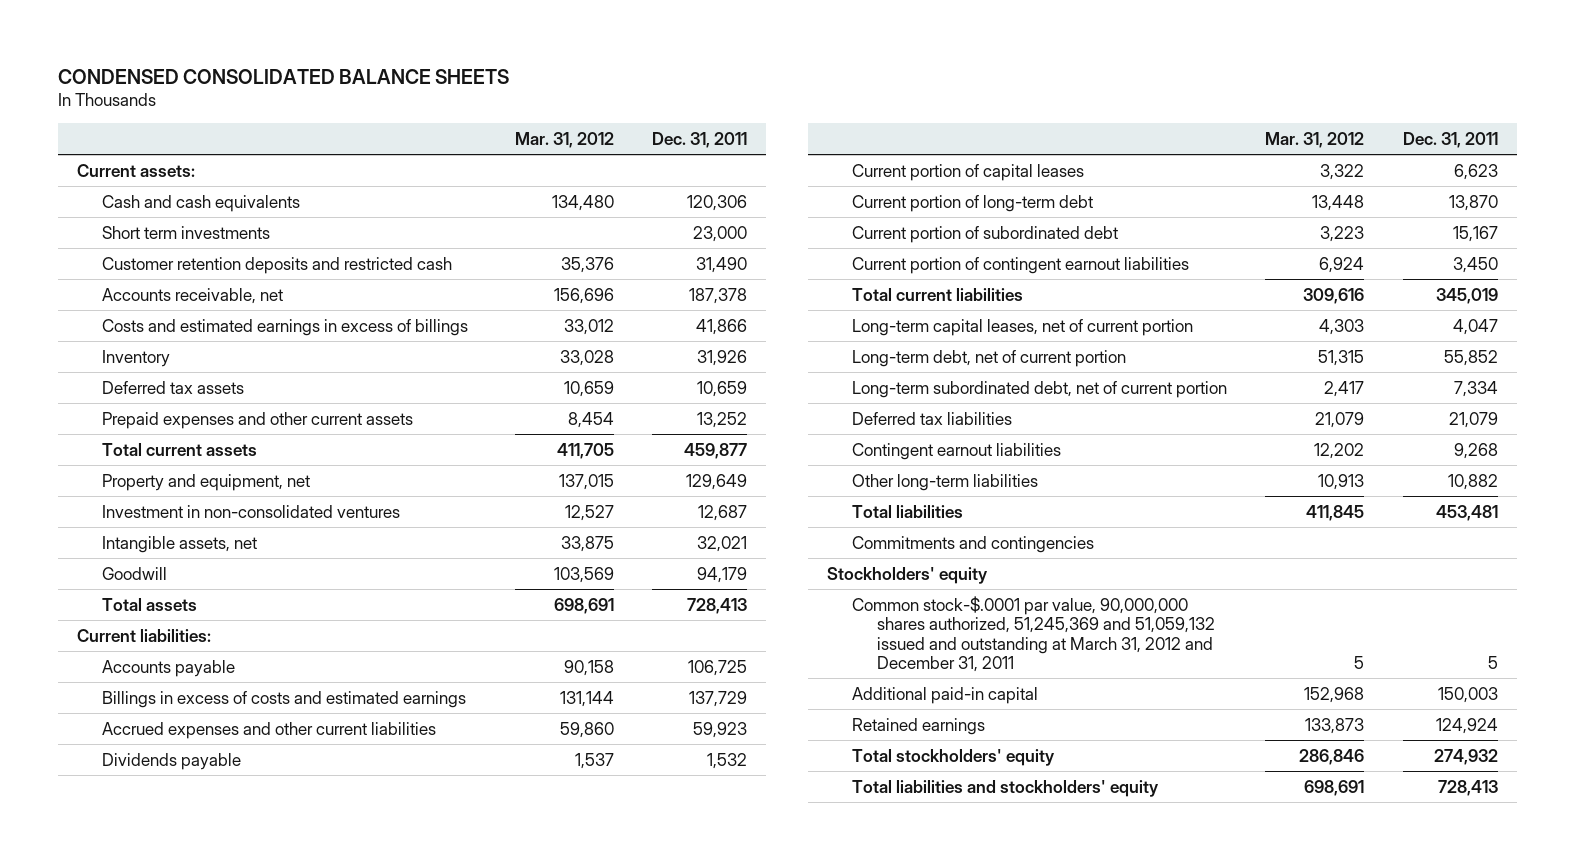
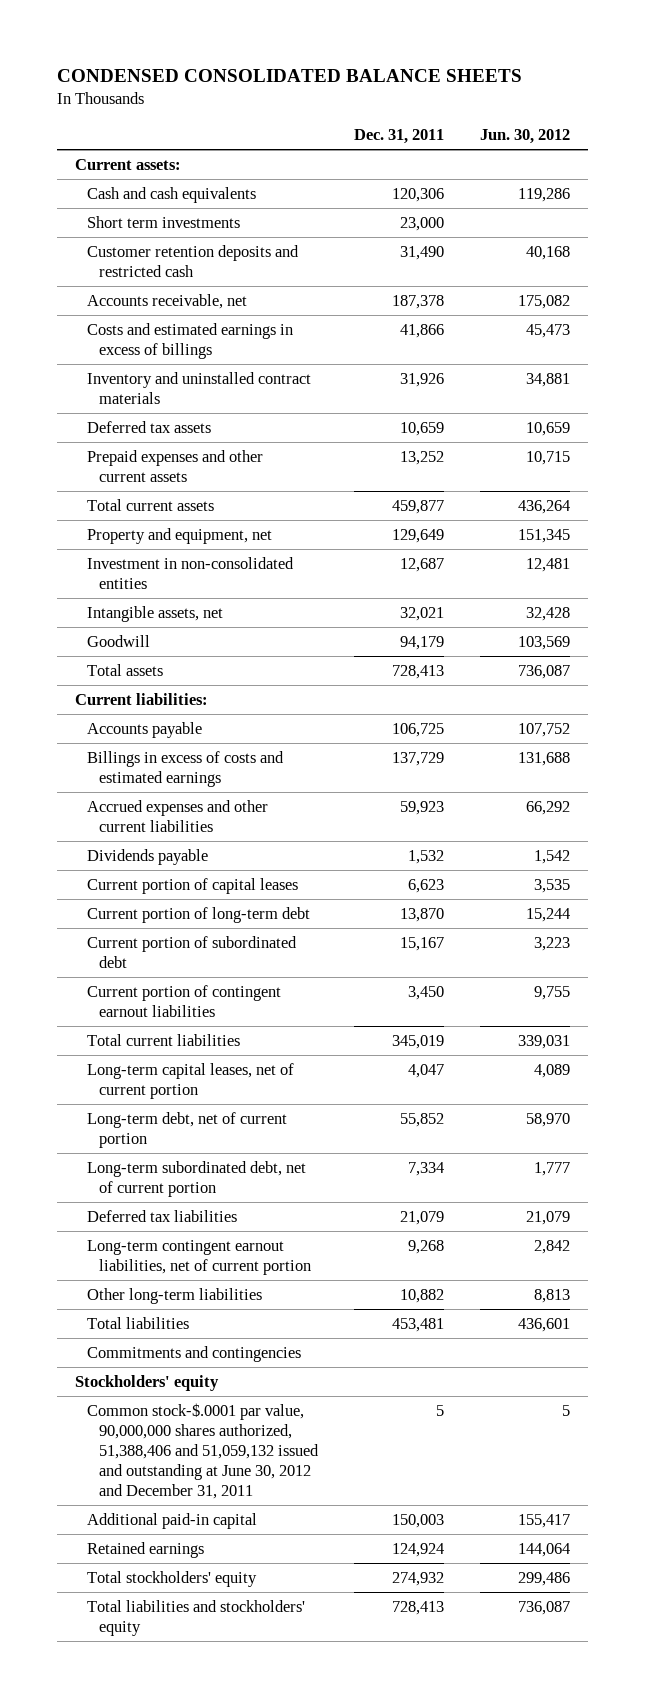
[514,131,614,148] Mar. 31, 2012 -> none
none -> [480,129,571,145] Jun. 30, 2012
[101,349,170,367] Inventory -> [86,371,311,404] Inventory and uninstalled contract materials
[101,504,400,518] Investment in non-consolidated ventures -> [86,556,294,589] Investment in non-consolidated entities
[852,442,1062,460] Contingent earnout liabilities -> [86,1239,311,1275] Long-term contingent earnout liabilities, net of current portion
[852,595,1216,672] Common stock-$.0001 par value, 90,000,000 shares authorized, 51,245,369 and 51,059,132 issued and outstanding at March 31, 2012 and December 31, 2011 -> [86,1402,319,1500] Common stock-$.0001 par value, 90,000,000 shares authorized, 51,388,406 and 51,059,132 issued and outstanding at June 30, 2012 and December 31, 2011

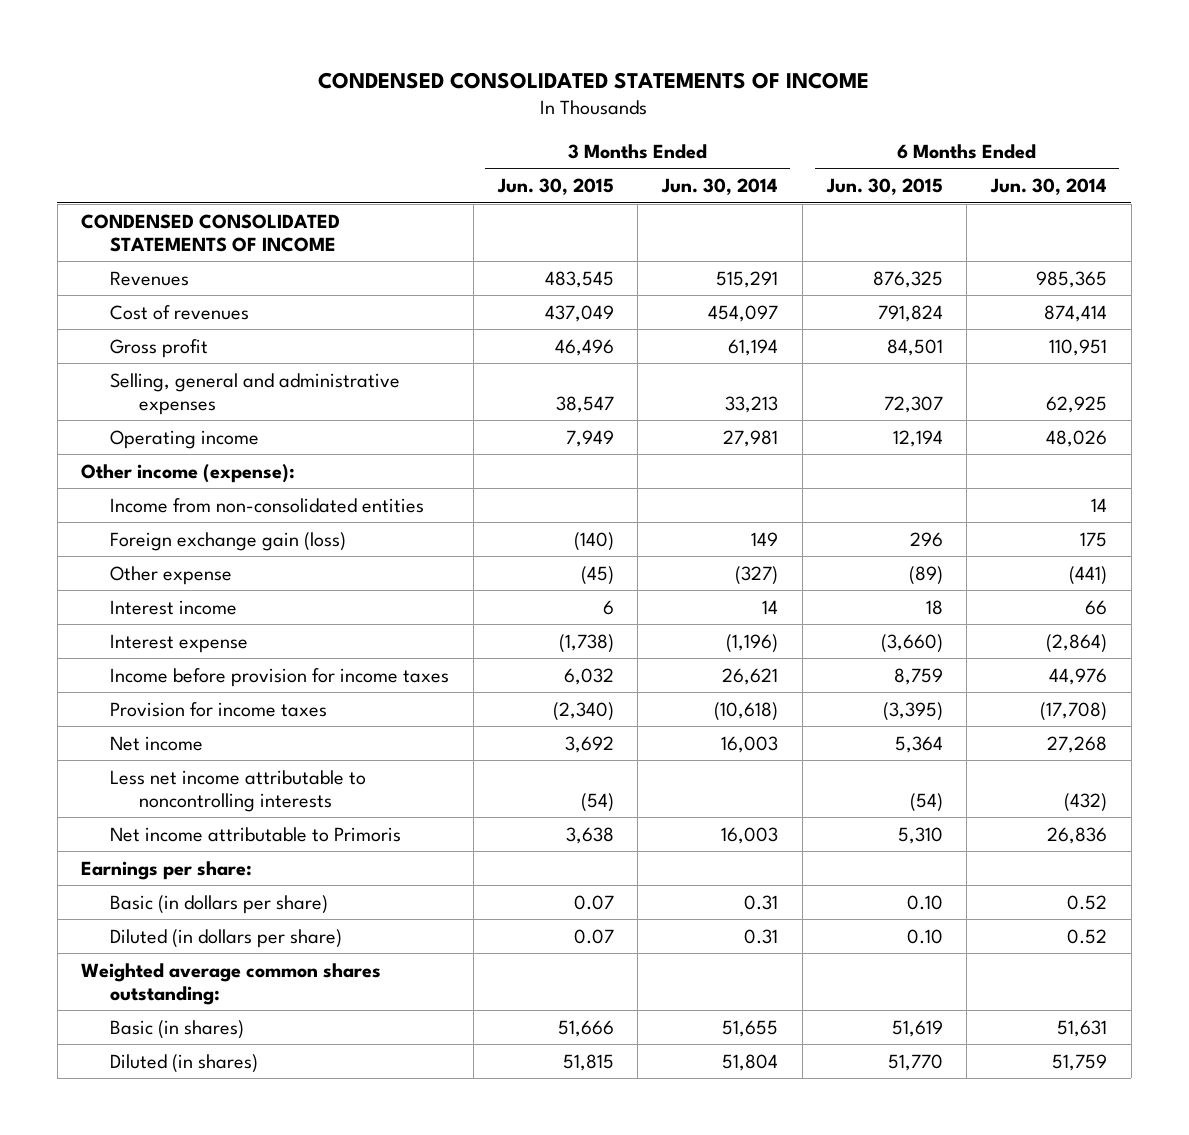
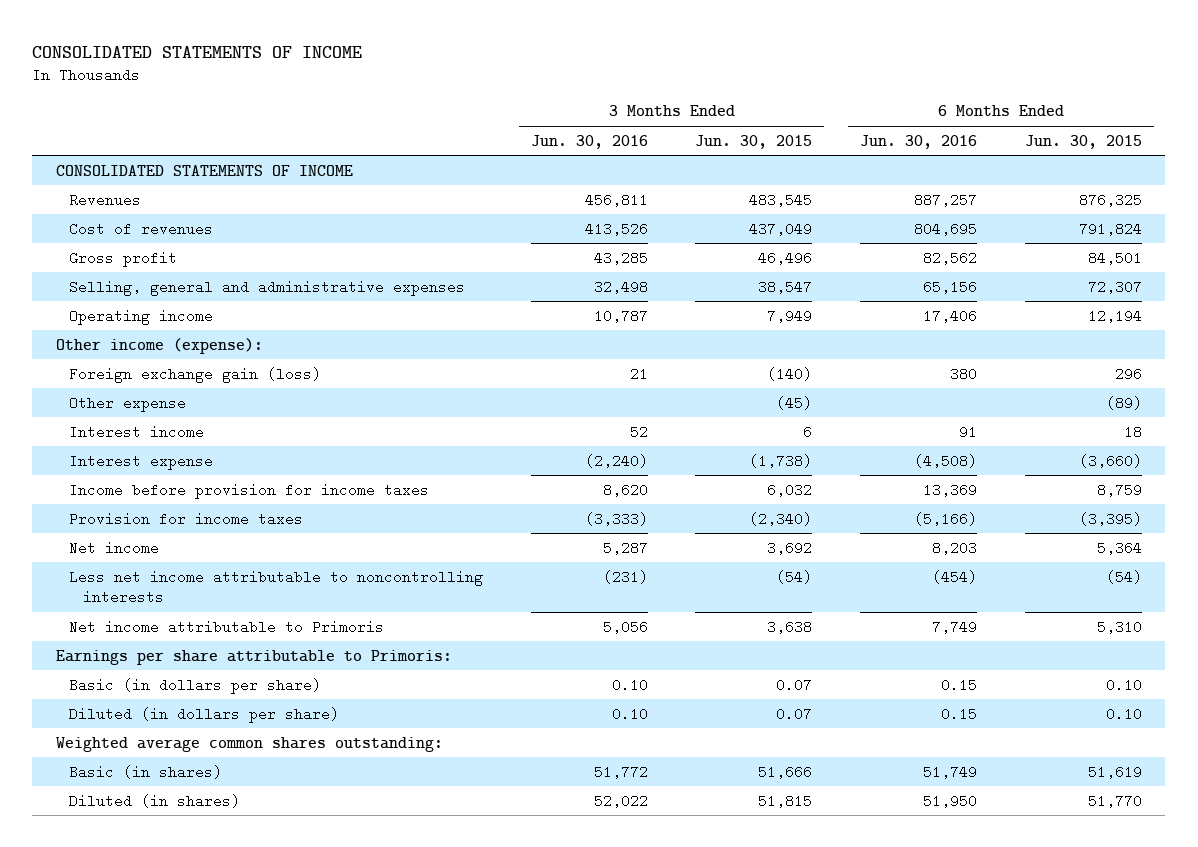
[318,71,870,89] CONDENSED CONSOLIDATED STATEMENTS OF INCOME -> [32,45,363,58] CONSOLIDATED STATEMENTS OF INCOME
[661,178,779,196] Jun. 30, 2014 -> none
[990,178,1108,196] Jun. 30, 2014 -> none
none -> [530,134,648,149] Jun. 30, 2016
none -> [860,134,978,149] Jun. 30, 2016
[81,213,341,252] CONDENSED CONSOLIDATED STATEMENTS OF INCOME -> [55,164,353,176] CONSOLIDATED STATEMENTS OF INCOME
[109,497,424,513] Income from non-consolidated entities -> none
[81,860,253,880] Earnings per share: -> [55,649,452,665] Earnings per share attributable to Primoris:

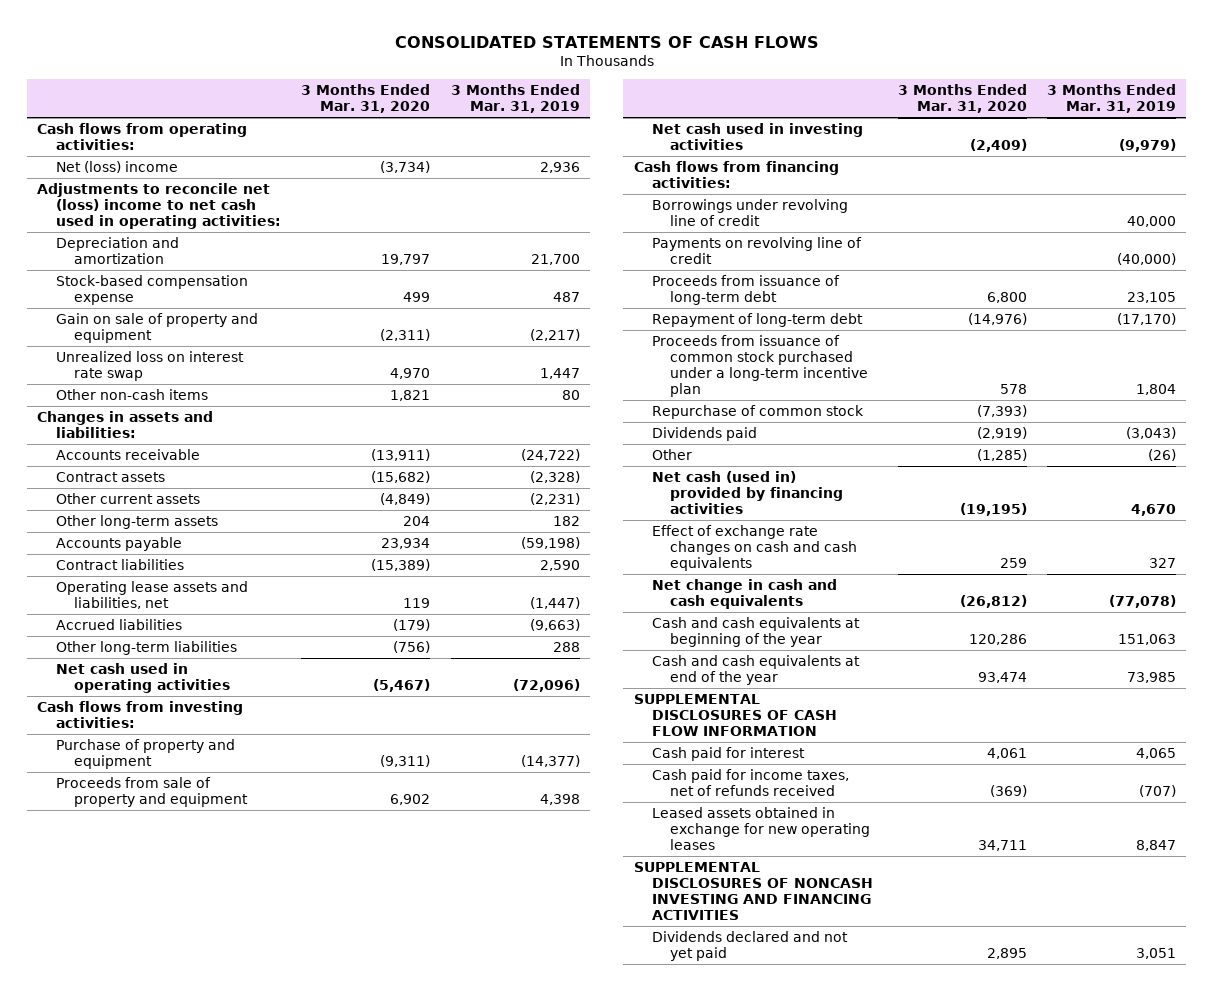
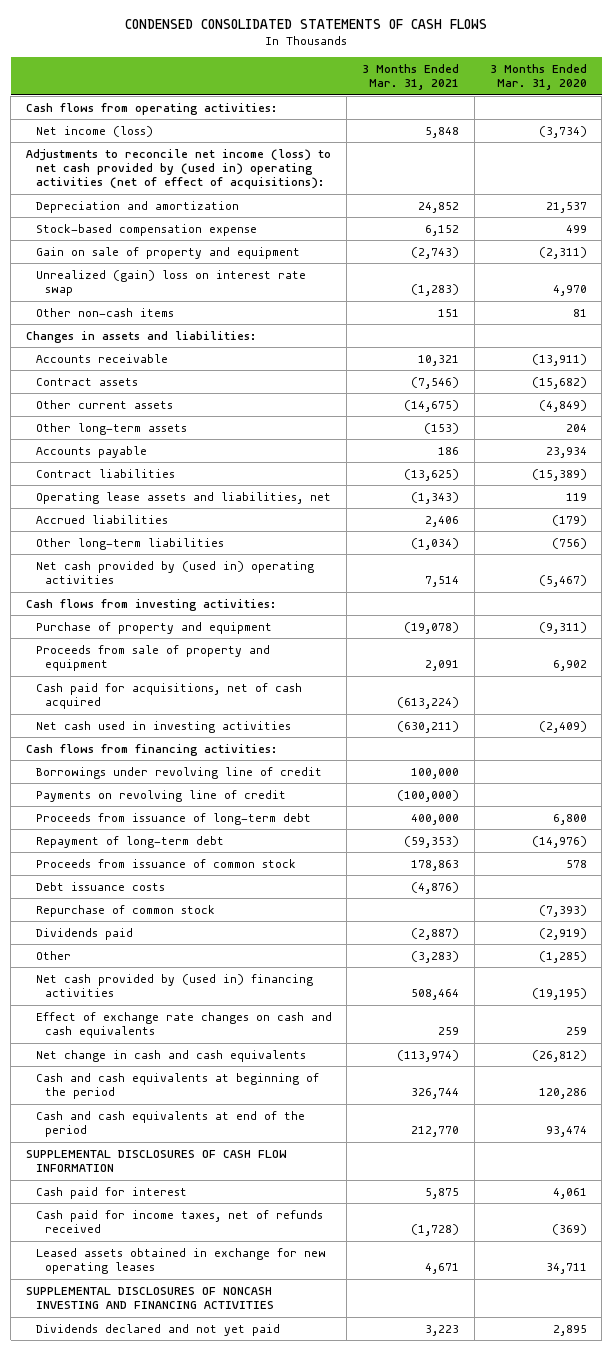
[394,35,819,48] CONSOLIDATED STATEMENTS OF CASH FLOWS -> [125,19,488,30] CONDENSED CONSOLIDATED STATEMENTS OF CASH FLOWS
[450,84,580,114] 3 Months Ended Mar. 31, 2019 -> none
none -> [362,63,460,91] 3 Months Ended Mar. 31, 2021
[55,160,178,173] Net (loss) income -> [35,125,153,137] Net income (loss)
[37,182,281,229] Adjustments to reconcile net (loss) income to net cash used in operating activities: -> [25,148,331,190] Adjustments to reconcile net income (loss) to net cash provided by (used in) operating activities (net of effect of acquisitions):
[381,253,431,265] 19,797 -> [545,201,587,213] 21,537
[55,350,244,381] Unrealized loss on interest rate swap -> [35,269,306,296] Unrealized (gain) loss on interest rate swap
[390,389,431,401] 1,821 -> [572,308,587,317] 81
[55,662,230,693] Net cash used in operating activities -> [35,560,314,584] Net cash provided by (used in) operating activities
none -> [35,682,302,709] Cash paid for acquisitions, net of cash acquired
[652,334,869,397] Proceeds from issuance of common stock purchased under a long-term incentive plan -> [35,858,296,868] Proceeds from issuance of common stock
none -> [35,881,165,891] Debt issuance costs
[652,470,844,514] Net cash (used in) provided by financing activities -> [35,973,313,997] Net cash provided by (used in) financing activities
[652,616,861,647] Cash and cash equivalents at beginning of the year -> [35,1072,319,1099] Cash and cash equivalents at beginning of the period
[652,654,861,685] Cash and cash equivalents at end of the year -> [35,1110,305,1137] Cash and cash equivalents at end of the period

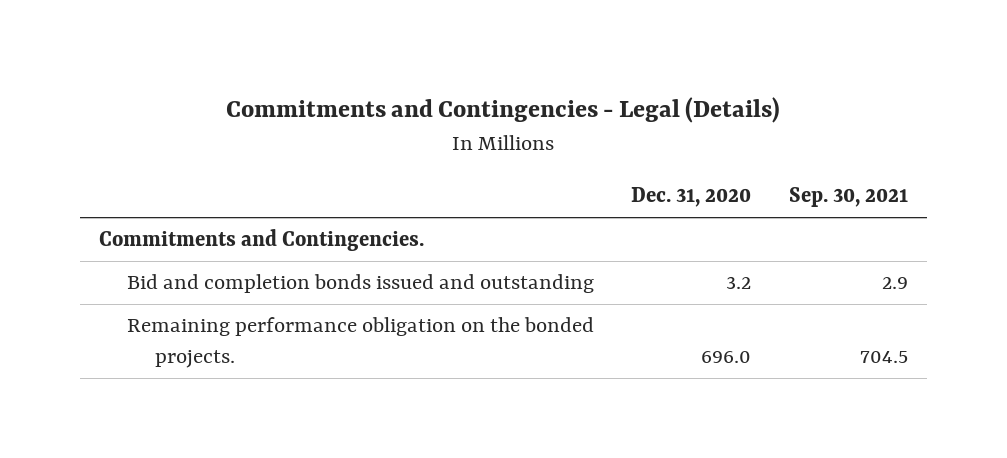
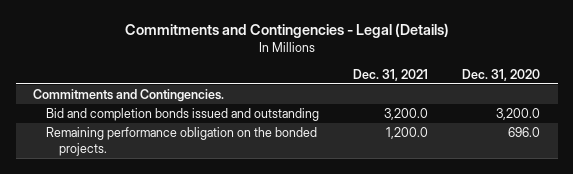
[789,187,909,208] Sep. 30, 2021 -> none
none -> [353,68,429,81] Dec. 31, 2021
[726,276,752,290] 3.2 -> [496,108,541,121] 3,200.0

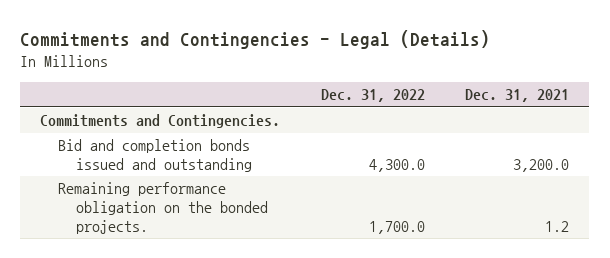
[462,68,541,81] Dec. 31, 2020 -> none
none -> [320,89,425,103] Dec. 31, 2022
[386,127,429,140] 1,200.0 -> [545,220,570,232] 1.2

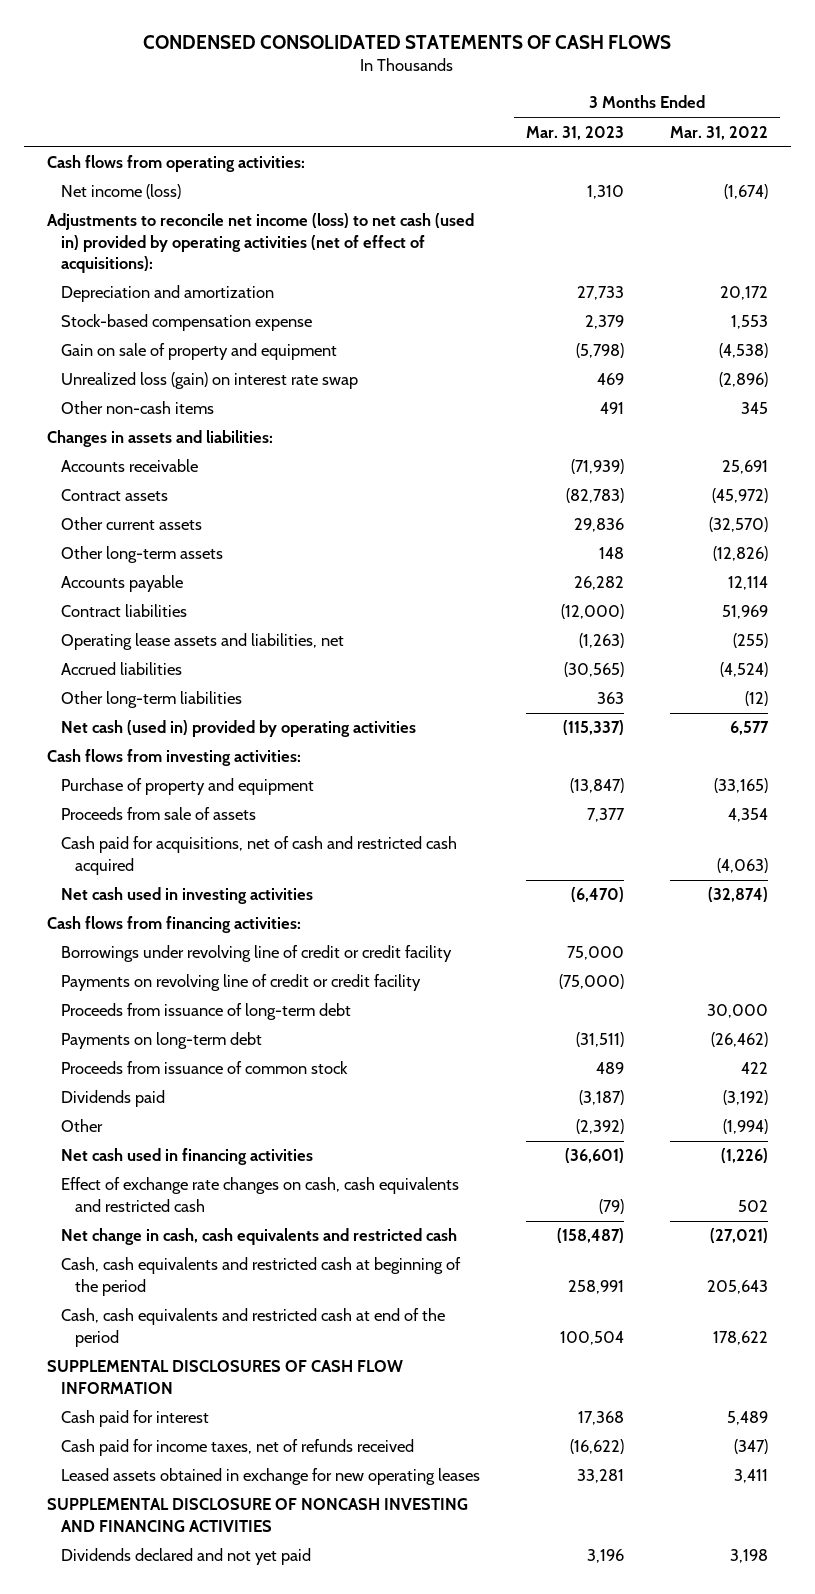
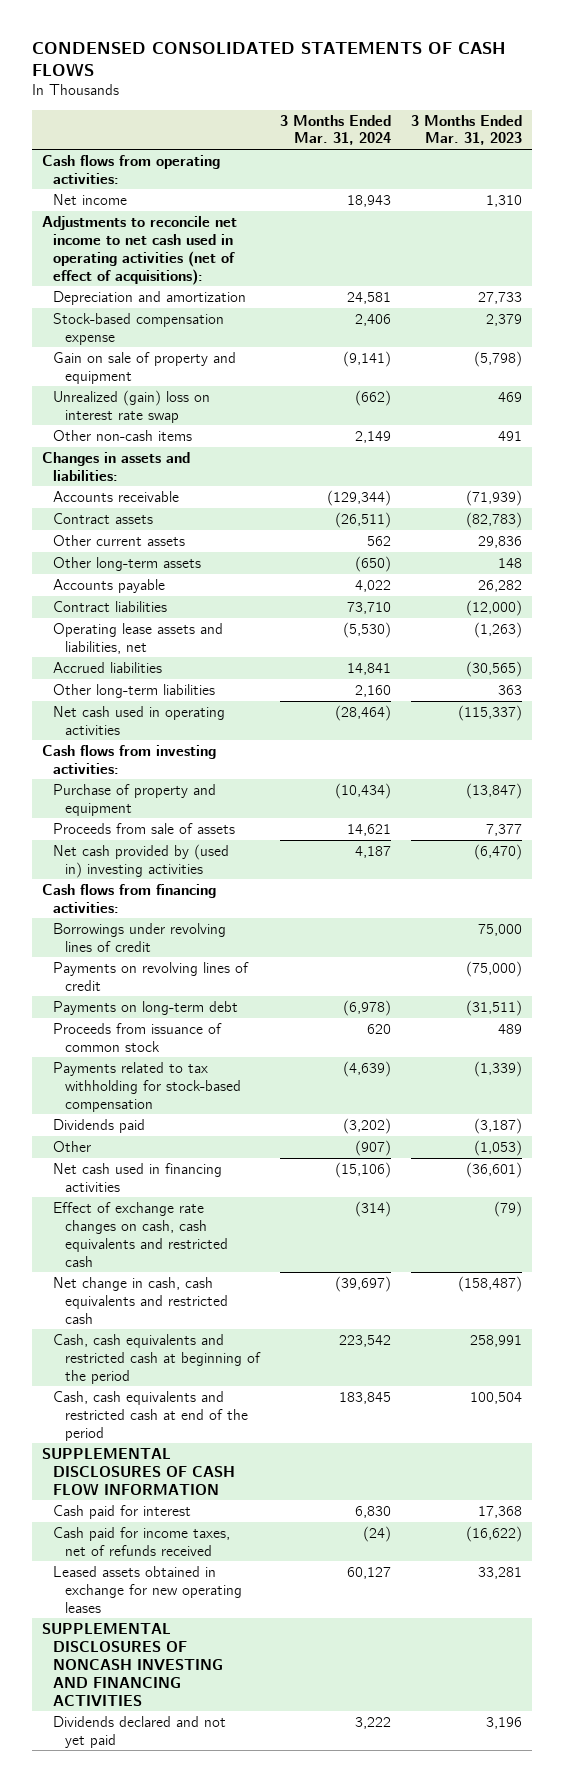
[670,125,769,140] Mar. 31, 2022 -> none
none -> [280,114,392,146] 3 Months Ended Mar. 31, 2024
[60,184,181,200] Net income (loss) -> [53,193,128,205] Net income
[46,213,474,273] Adjustments to reconcile net income (loss) to net cash (used in) provided by operating activities (net of effect of acquisitions): -> [41,215,237,285] Adjustments to reconcile net income to net cash used in operating activities (net of effect of acquisitions):
[60,372,358,390] Unrealized loss (gain) on interest rate swap -> [53,389,211,423] Unrealized (gain) loss on interest rate swap
[60,720,416,738] Net cash (used in) provided by operating activities -> [53,705,226,735] Net cash used in operating activities
[60,836,457,875] Cash paid for acquisitions, net of cash and restricted cash acquired -> none
[60,887,313,905] Net cash used in investing activities -> [53,843,230,878] Net cash provided by (used in) investing activities
[60,1003,351,1021] Proceeds from issuance of long-term debt -> none
[60,945,452,963] Borrowings under revolving line of credit or credit facility -> [53,922,227,952] Borrowings under revolving lines of credit
[60,974,421,992] Payments on revolving line of credit or credit facility -> [53,961,250,991] Payments on revolving lines of credit
none -> [53,1061,242,1112] Payments related to tax withholding for stock-based compensation
[575,1119,624,1135] (2,392) -> [474,1139,523,1156] (1,053)
[46,1498,468,1532] SUPPLEMENTAL DISCLOSURE OF NONCASH INVESTING AND FINANCING ACTIVITIES -> [41,1622,224,1706] SUPPLEMENTAL DISCLOSURES OF NONCASH INVESTING AND FINANCING ACTIVITIES

